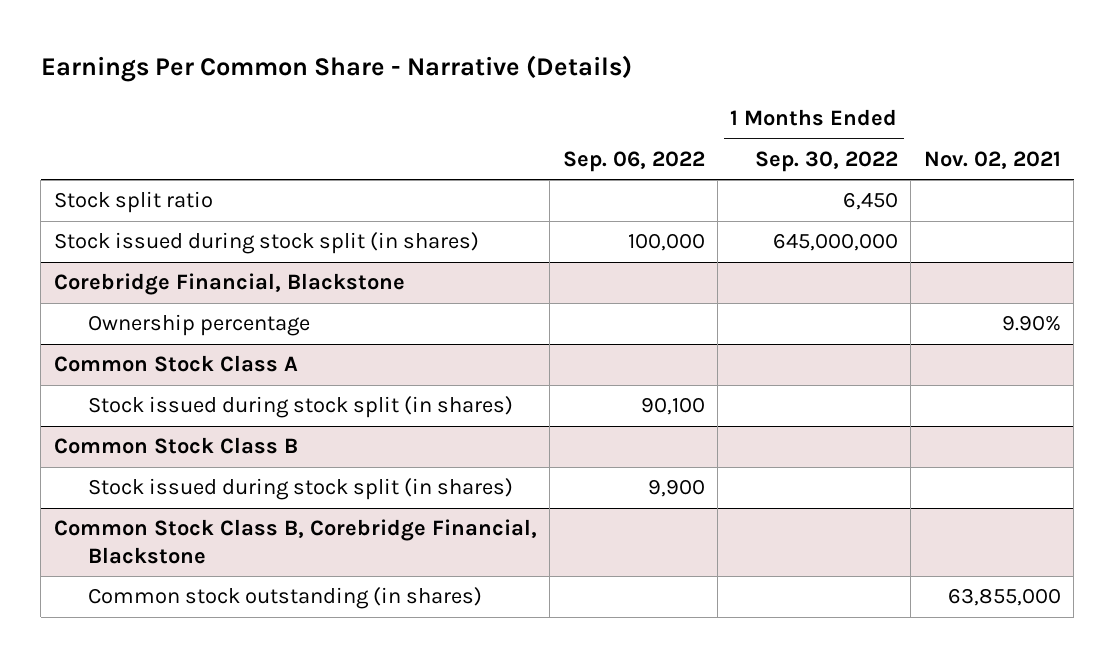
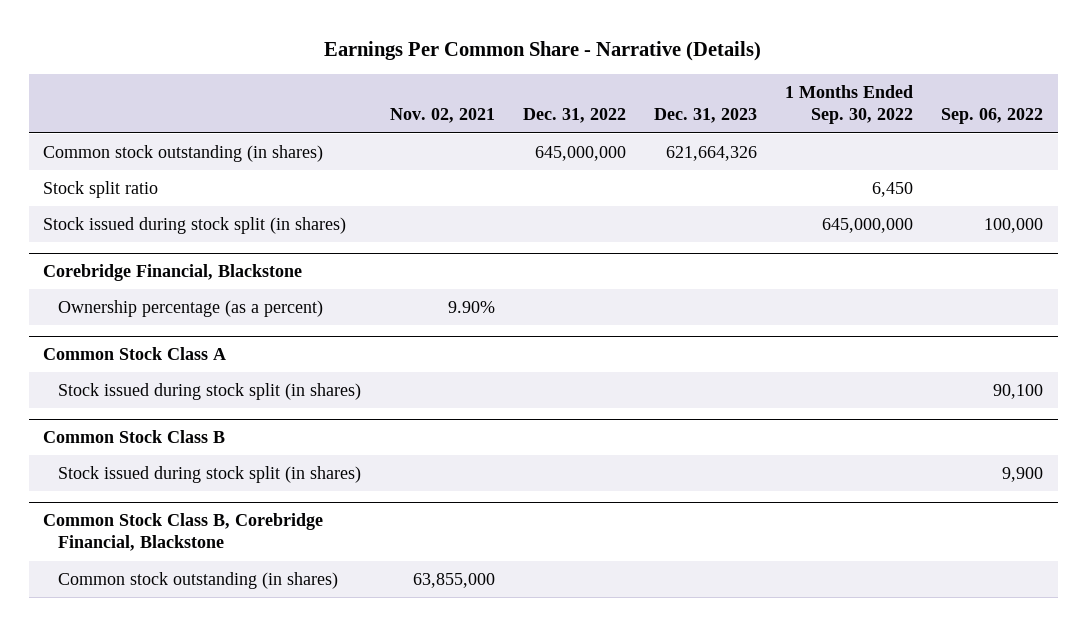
none -> [522,108,626,124] Dec. 31, 2022
none -> [654,108,758,124] Dec. 31, 2023
none -> [42,144,323,162] Common stock outstanding (in shares)
[88,314,311,337] Ownership percentage -> [58,299,324,317] Ownership percentage (as a percent)

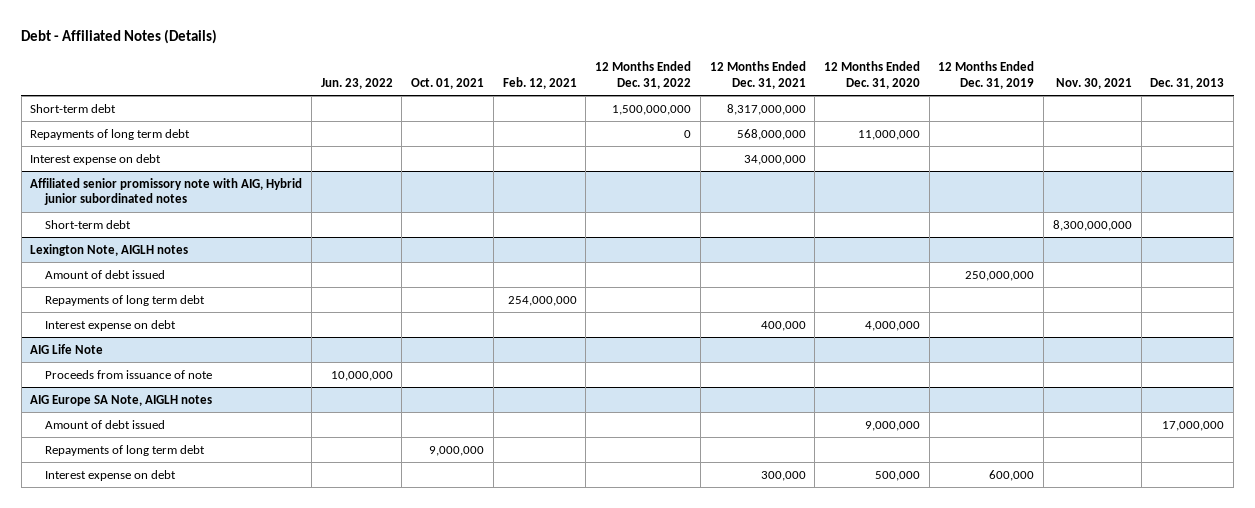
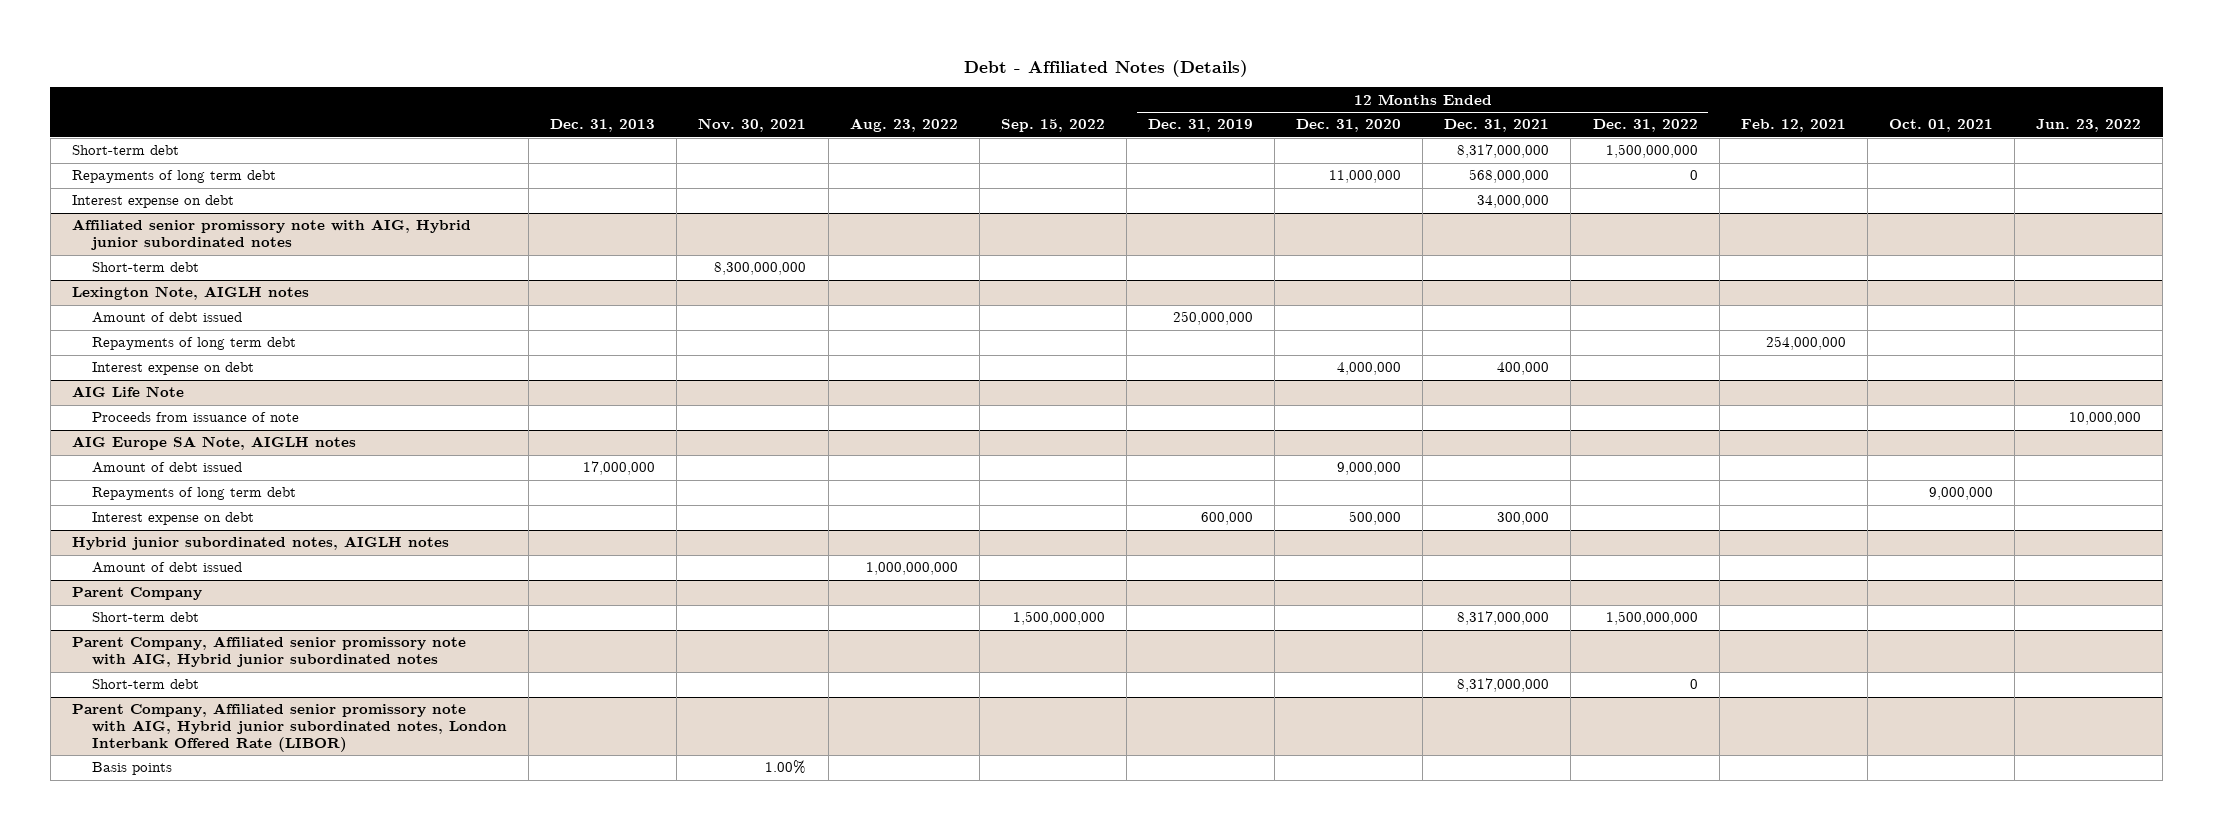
none -> [849,118,958,133] Aug. 23, 2022
none -> [1000,119,1105,133] Sep. 15, 2022
none -> [71,536,449,551] Hybrid junior subordinated notes, AIGLH notes
none -> [92,562,243,574] Amount of debt issued
none -> [71,587,202,601] Parent Company
none -> [92,612,200,623] Short-term debt
none -> [71,636,466,668] Parent Company, Affiliated senior promissory note with AIG, Hybrid junior subordinated notes
none -> [92,679,200,690] Short-term debt
none -> [71,703,508,753] Parent Company, Affiliated senior promissory note with AIG, Hybrid junior subordinated notes, London Interbank Offered Rate (LIBOR)
none -> [92,762,173,776] Basis points

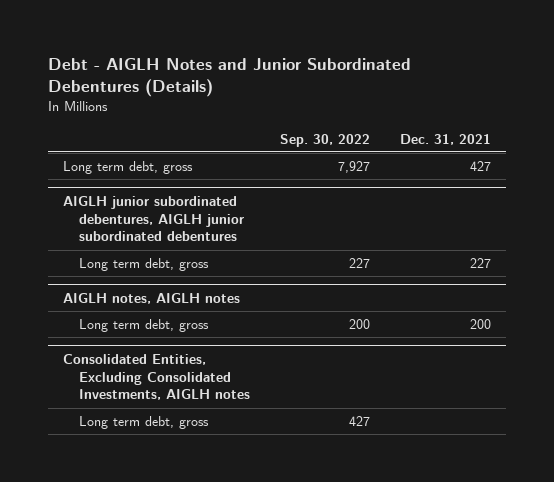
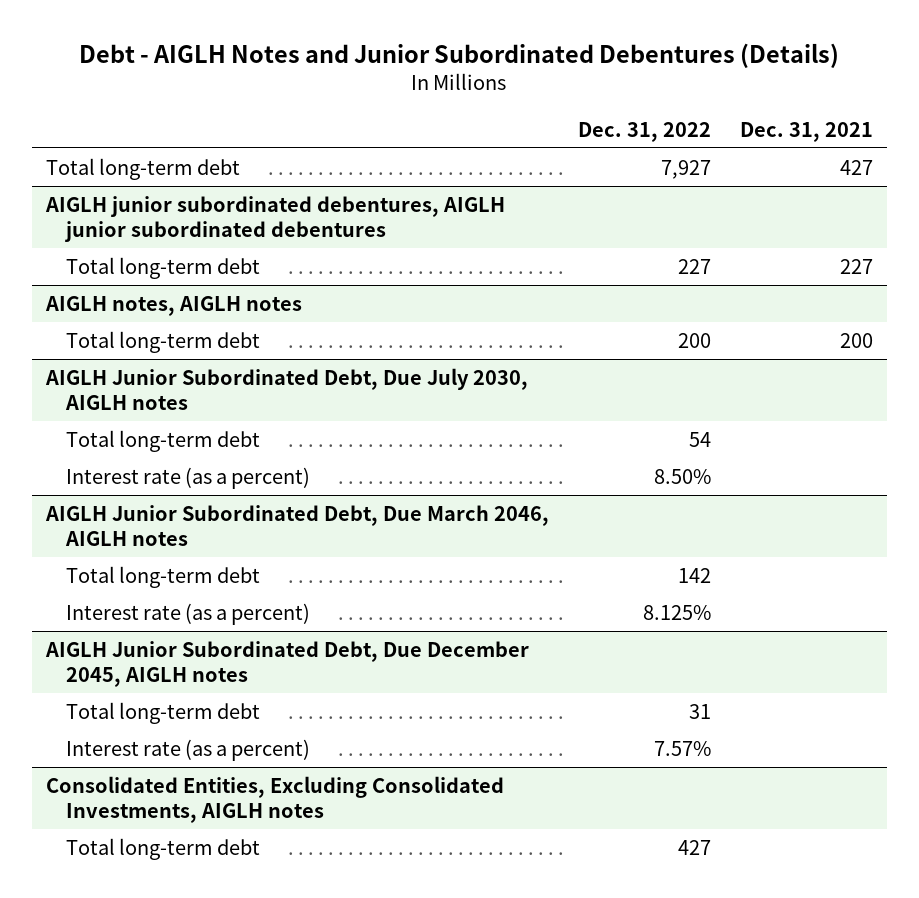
[279,133,370,147] Sep. 30, 2022 -> none
none -> [577,121,711,142] Dec. 31, 2022
[62,161,193,175] Long term debt, gross -> [46,157,241,180] Total long-term debt
[78,258,209,272] Long term debt, gross -> [65,256,260,279] Total long-term debt
[78,319,209,333] Long term debt, gross -> [65,330,260,353] Total long-term debt
none -> [45,367,529,411] AIGLH Junior Subordinated Debt, Due July 2030, AIGLH notes
none -> [65,429,260,452] Total long-term debt
none -> [65,466,310,489] Interest rate (as a percent)
none -> [45,504,550,547] AIGLH Junior Subordinated Debt, Due March 2046, AIGLH notes
none -> [65,565,260,588] Total long-term debt
none -> [65,602,310,625] Interest rate (as a percent)
none -> [45,640,530,688] AIGLH Junior Subordinated Debt, Due December 2045, AIGLH notes
none -> [65,701,260,724] Total long-term debt
none -> [65,738,310,761] Interest rate (as a percent)
[78,416,209,430] Long term debt, gross -> [65,837,260,860] Total long-term debt

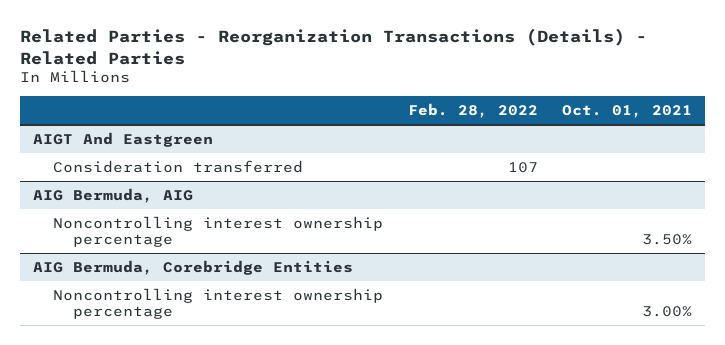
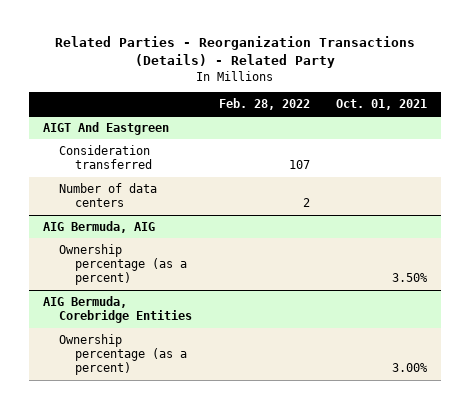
[20,28,648,65] Related Parties - Reorganization Transactions (Details) - Related Parties -> [54,36,415,68] Related Parties - Reorganization Transactions (Details) - Related Party
none -> [58,182,157,208] Number of data centers
[52,215,383,248] Noncontrolling interest ownership percentage -> [58,243,188,286] Ownership percentage (as a percent)
[52,287,383,320] Noncontrolling interest ownership percentage -> [58,333,188,376] Ownership percentage (as a percent)

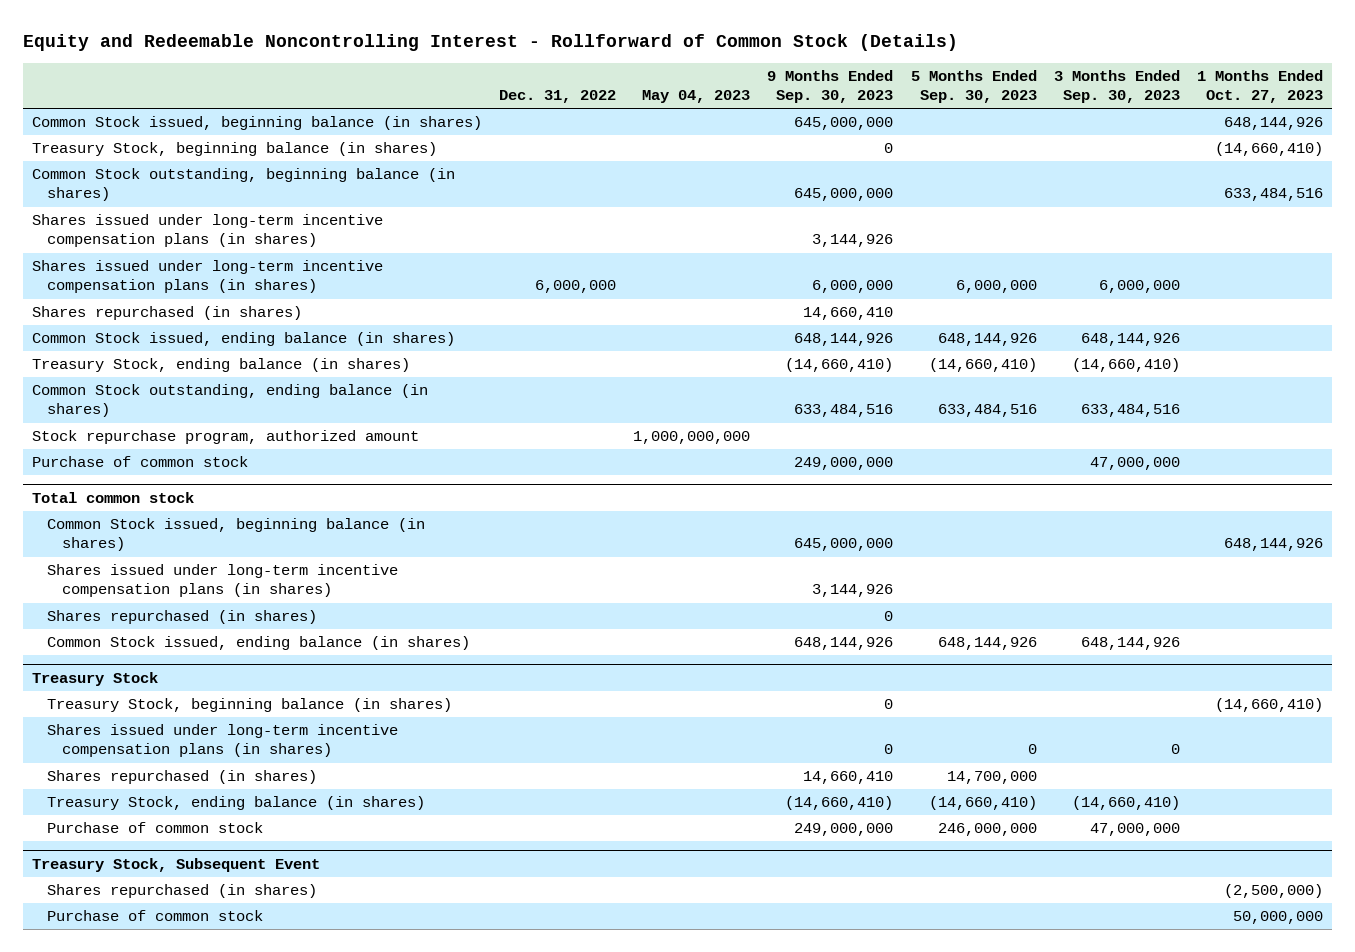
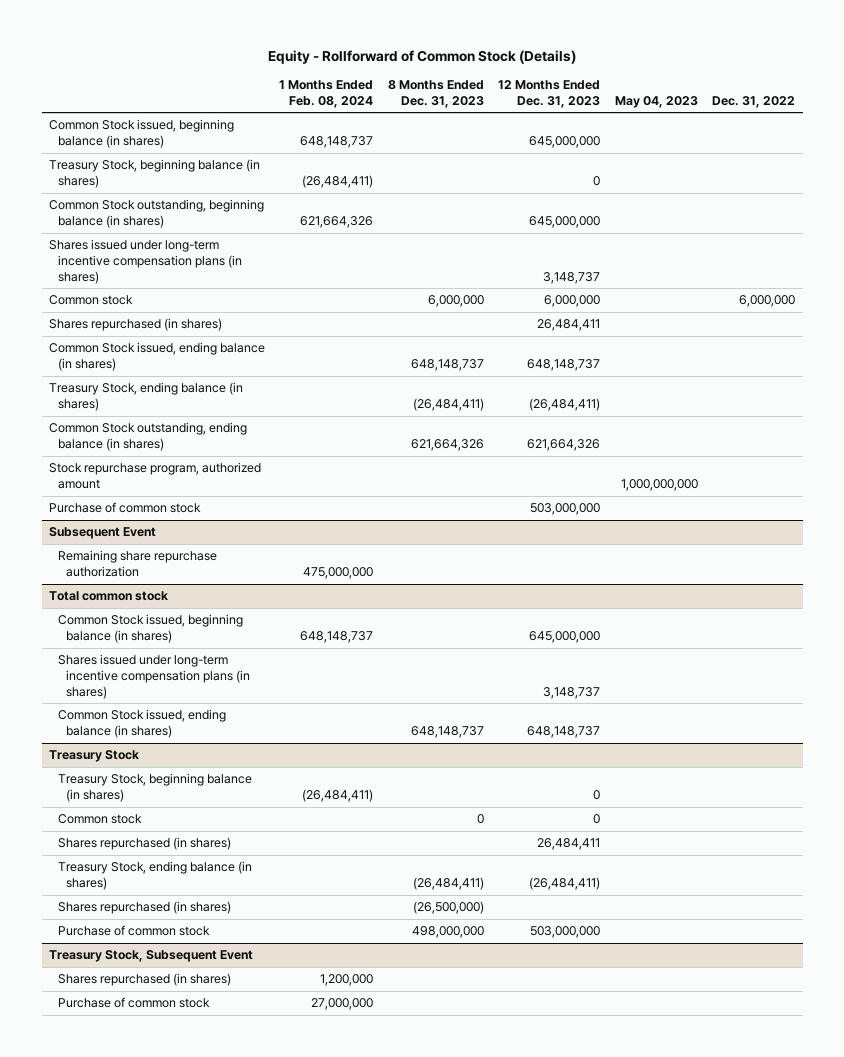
[22,33,958,51] Equity and Redeemable Noncontrolling Interest - Rollforward of Common Stock (Details) -> [268,49,577,64] Equity - Rollforward of Common Stock (Details)
[767,69,894,103] 9 Months Ended Sep. 30, 2023 -> none
[910,69,1037,103] 5 Months Ended Sep. 30, 2023 -> none
[1054,69,1181,103] 3 Months Ended Sep. 30, 2023 -> none
[1197,69,1324,103] 1 Months Ended Oct. 27, 2023 -> none
none -> [279,80,374,108] 1 Months Ended Feb. 08, 2024
none -> [387,80,484,108] 8 Months Ended Dec. 31, 2023
none -> [498,80,601,108] 12 Months Ended Dec. 31, 2023
[31,260,383,294] Shares issued under long-term incentive compensation plans (in shares) -> [48,295,133,306] Common stock
none -> [48,527,156,540] Subsequent Event
none -> [57,550,217,577] Remaining share repurchase authorization
[47,610,318,625] Shares repurchased (in shares) -> none
[47,724,399,758] Shares issued under long-term incentive compensation plans (in shares) -> [57,814,142,825] Common stock
none -> [57,901,231,915] Shares repurchased (in shares)

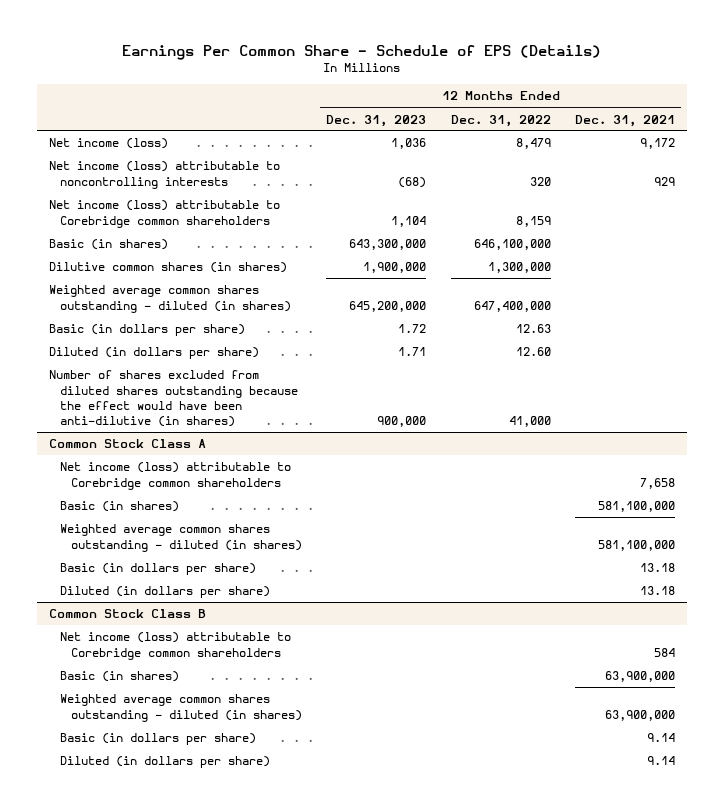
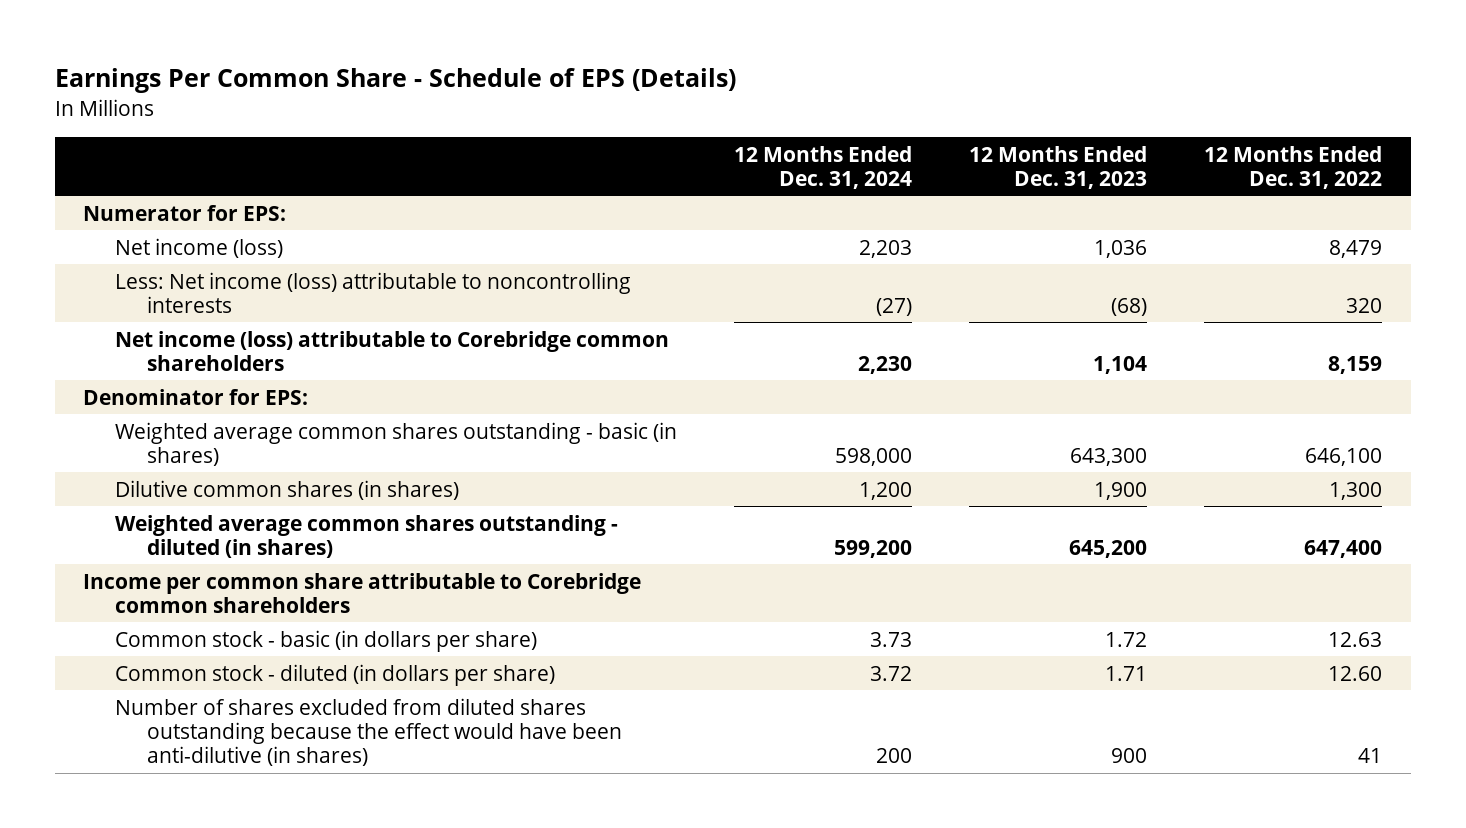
[574,114,675,127] Dec. 31, 2021 -> none
none -> [734,145,913,189] 12 Months Ended Dec. 31, 2024
none -> [83,204,287,221] Numerator for EPS:
[49,161,281,189] Net income (loss) attributable to noncontrolling interests -> [114,271,631,313] Less: Net income (loss) attributable to noncontrolling interests
[49,439,207,449] Common Stock Class A -> none
[60,462,292,490] Net income (loss) attributable to Corebridge common shareholders -> none
[60,501,180,513] Basic (in shares) -> none
[60,524,303,552] Weighted average common shares outstanding - diluted (in shares) -> none
[60,563,257,576] Basic (in dollars per share) -> none
[60,586,271,599] Diluted (in dollars per share) -> none
[49,609,207,619] Common Stock Class B -> none
[60,632,292,660] Net income (loss) attributable to Corebridge common shareholders -> none
[60,671,180,683] Basic (in shares) -> none
[60,694,303,722] Weighted average common shares outstanding - diluted (in shares) -> none
[60,733,257,746] Basic (in dollars per share) -> none
[60,756,271,769] Diluted (in dollars per share) -> none
none -> [83,388,309,405] Denominator for EPS:
[49,239,169,251] Basic (in shares) -> [114,421,677,466] Weighted average common shares outstanding - basic (in shares)
[349,239,427,251] 643,300,000 -> [1070,447,1148,466] 643,300
[473,239,551,251] 646,100,000 -> [1305,447,1383,466] 646,100
[363,262,427,274] 1,900,000 -> [1094,481,1148,500] 1,900
[487,262,551,274] 1,300,000 -> [1329,481,1383,500] 1,300
[349,300,427,312] 645,200,000 -> [1069,539,1148,558] 645,200
[473,300,551,312] 647,400,000 -> [1304,539,1383,558] 647,400
none -> [83,572,642,613] Income per common share attributable to Corebridge common shareholders
[49,324,246,337] Basic (in dollars per share) -> [114,629,537,652] Common stock - basic (in dollars per share)
[49,347,260,360] Diluted (in dollars per share) -> [114,663,555,686] Common stock - diluted (in dollars per share)
[377,416,427,428] 900,000 -> [1111,748,1148,764] 900
[508,416,551,428] 41,000 -> [1358,748,1383,764] 41

